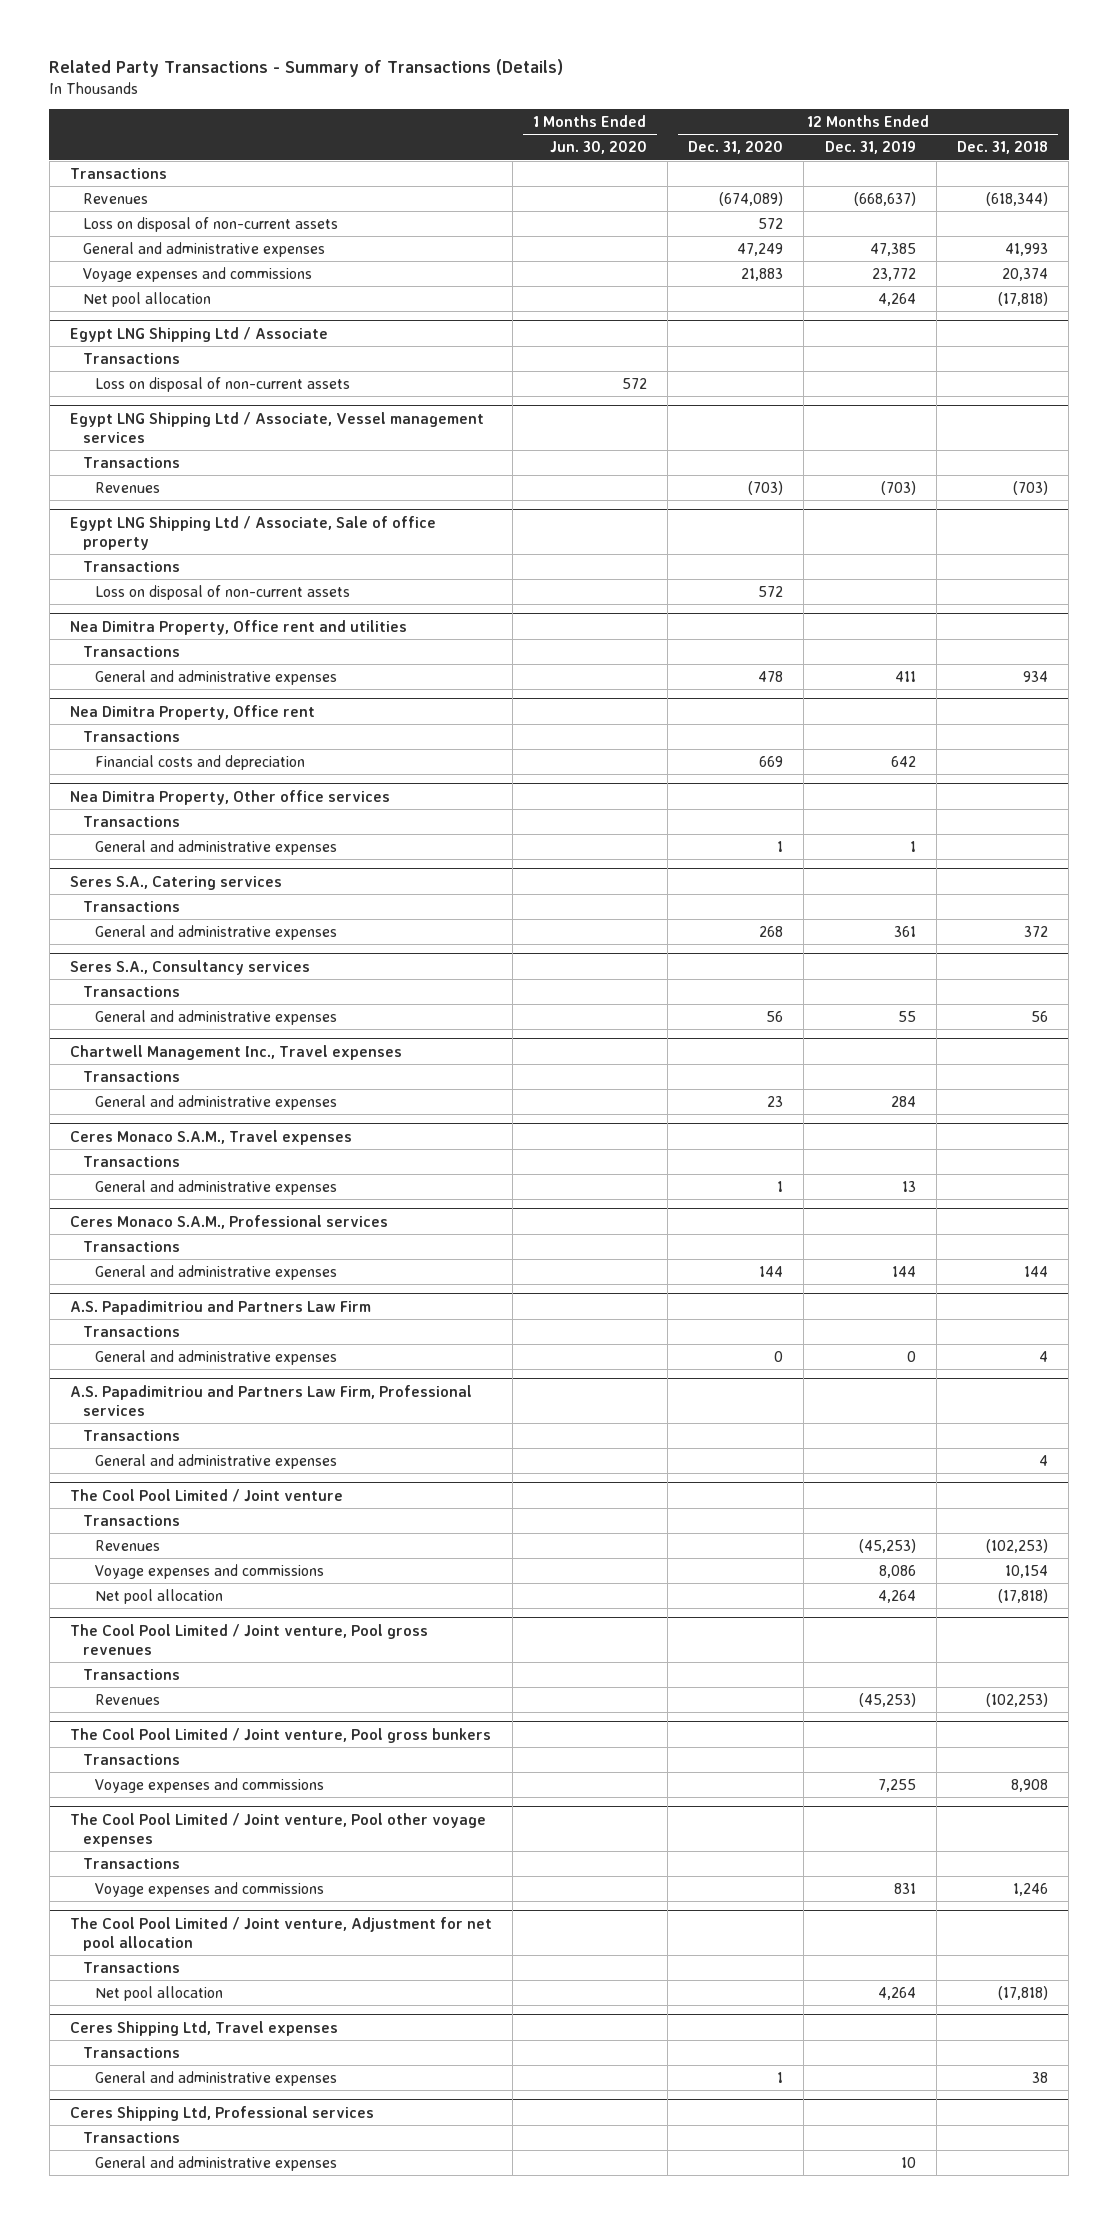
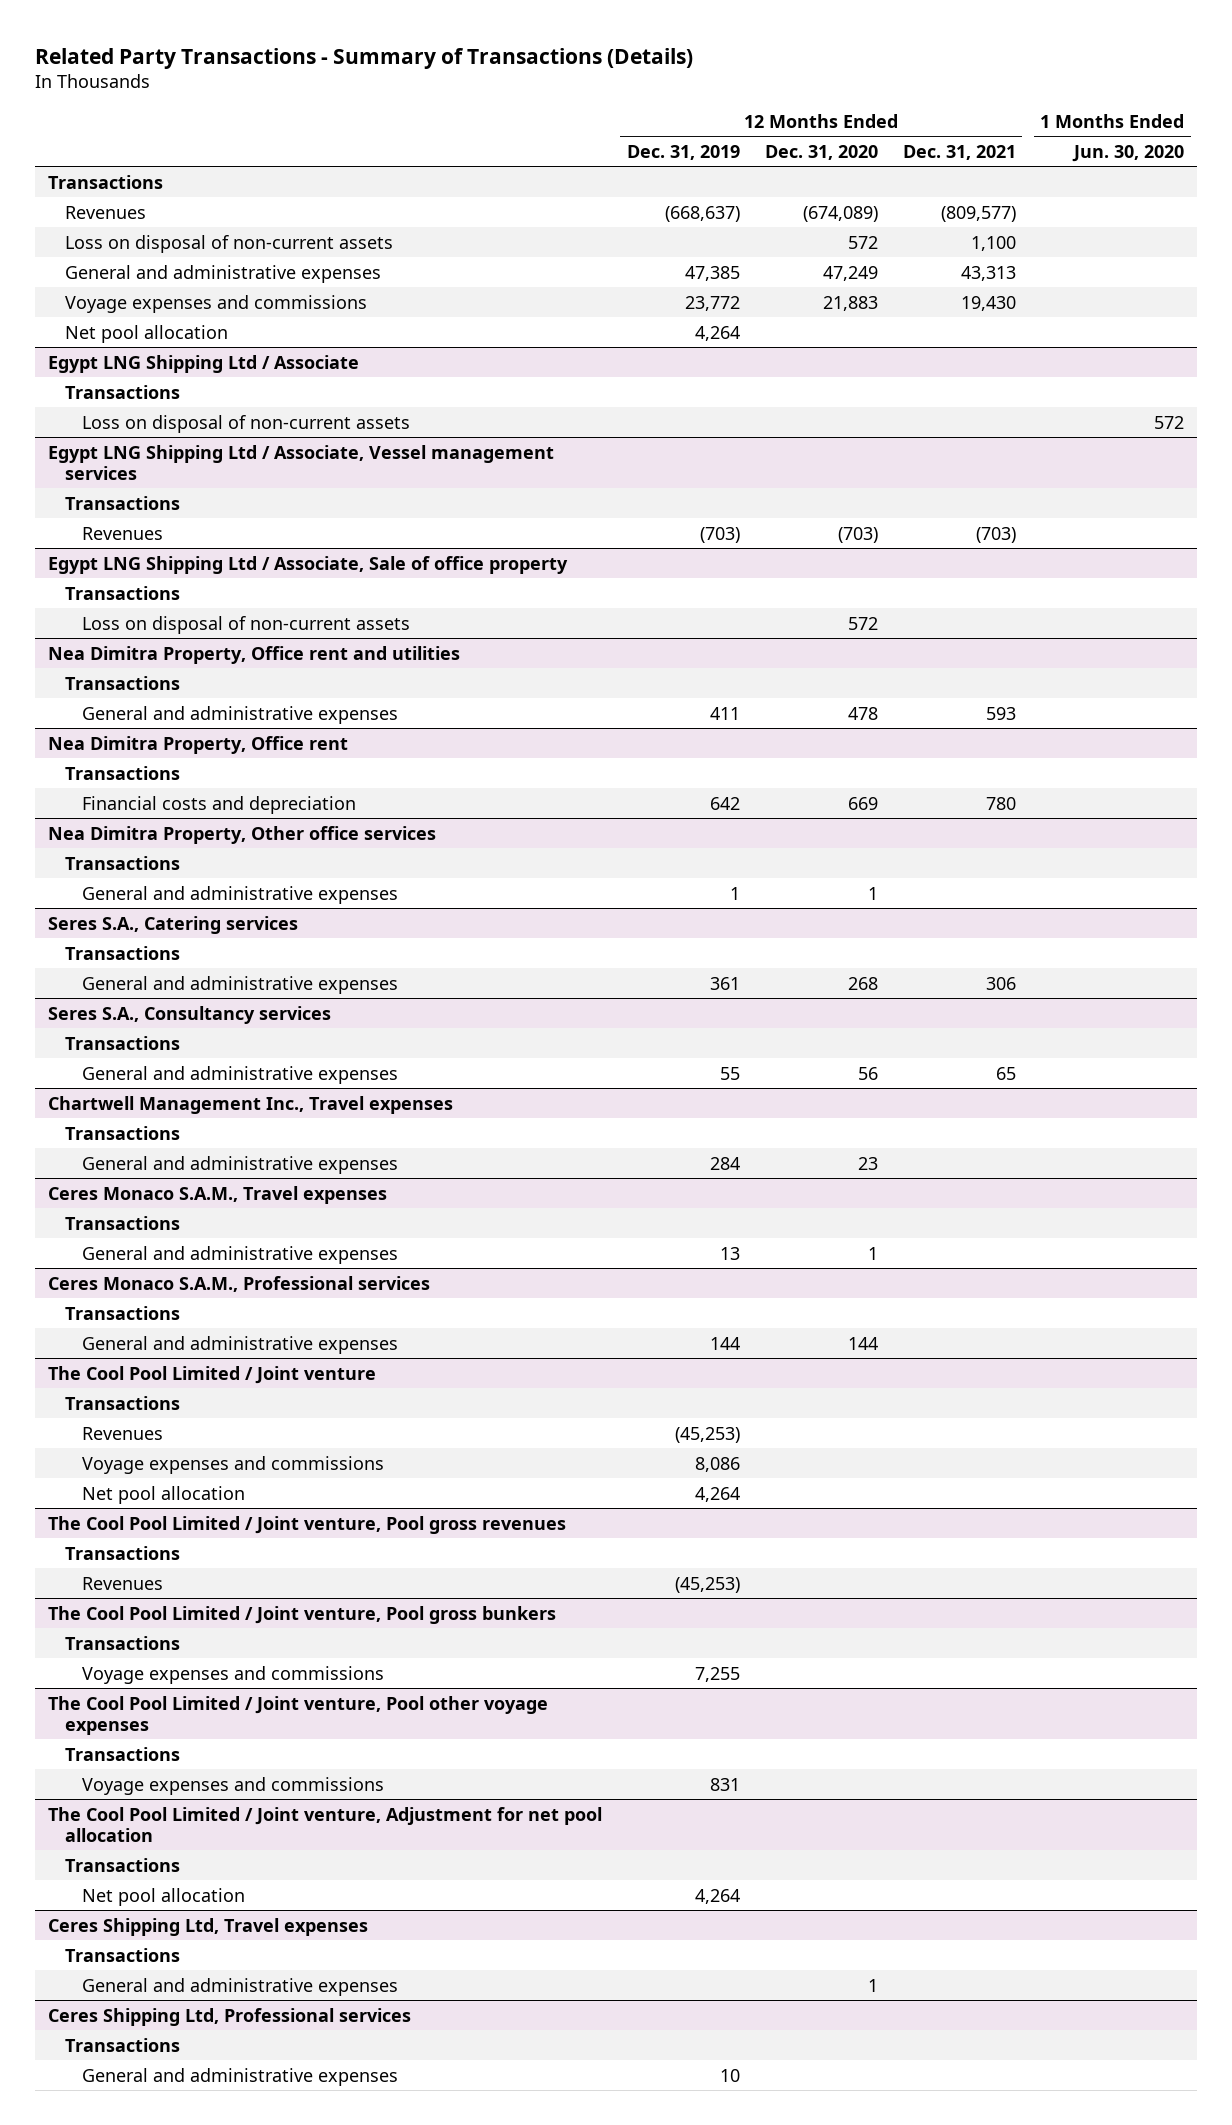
[957,141,1049,155] Dec. 31, 2018 -> none
none -> [902,144,1016,160] Dec. 31, 2021
[70,1299,372,1315] A.S. Papadimitriou and Partners Law Firm -> none
[82,1325,180,1337] Transactions -> none
[95,1349,338,1365] General and administrative expenses -> none
[70,1384,473,1416] A.S. Papadimitriou and Partners Law Firm, Professional services -> none
[82,1429,180,1441] Transactions -> none
[95,1453,338,1469] General and administrative expenses -> none

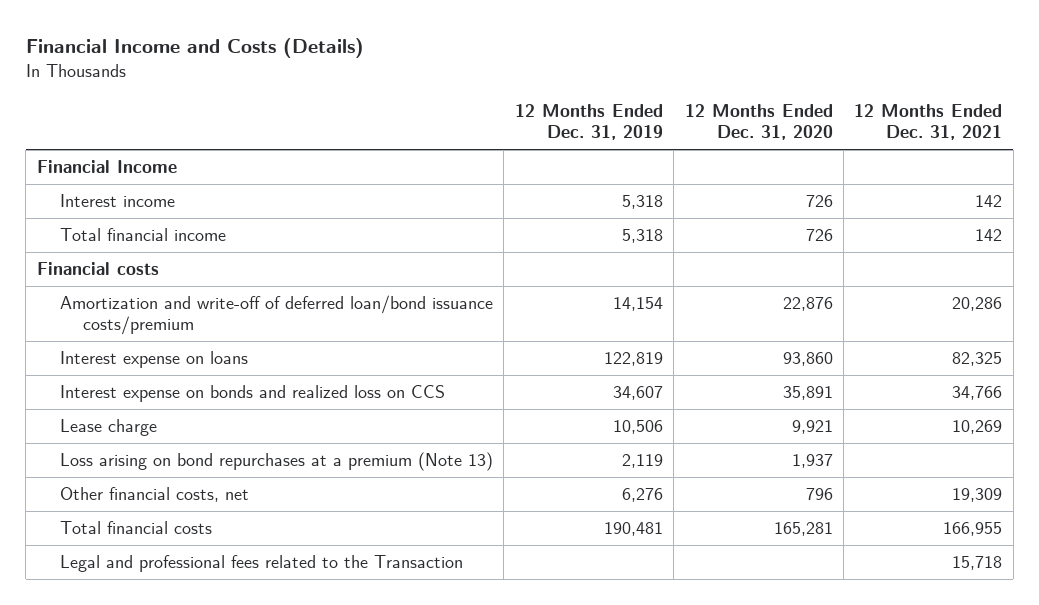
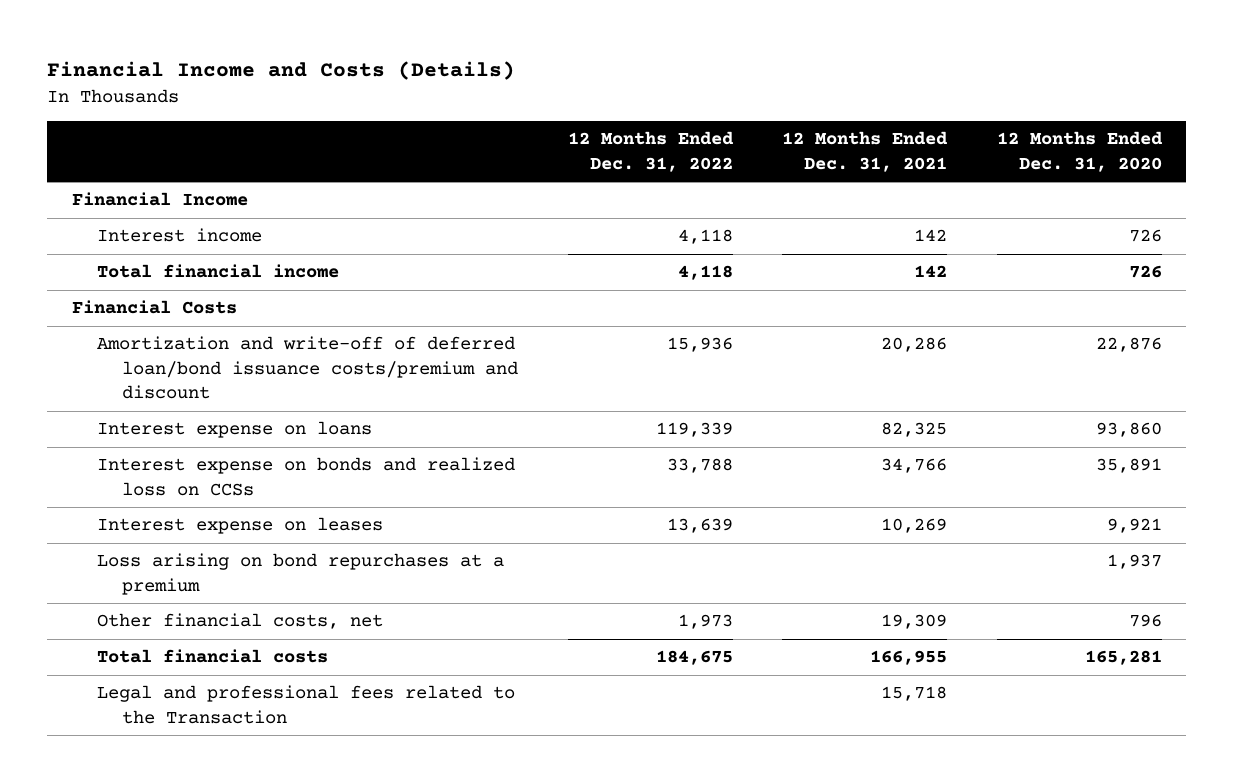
[514,104,663,141] 12 Months Ended Dec. 31, 2019 -> none
none -> [567,131,734,172] 12 Months Ended Dec. 31, 2022
[36,262,159,276] Financial costs -> [71,300,237,315] Financial Costs
[59,295,493,335] Amortization and write-off of deferred loan/bond issuance costs/premium -> [97,336,519,400] Amortization and write-off of deferred loan/bond issuance costs/premium and discount
[59,385,445,403] Interest expense on bonds and realized loss on CCS -> [97,457,516,496] Interest expense on bonds and realized loss on CCSs
[59,419,157,437] Lease charge -> [97,517,384,535] Interest expense on leases
[59,452,493,472] Loss arising on bond repurchases at a premium (Note 13) -> [97,553,505,595] Loss arising on bond repurchases at a premium

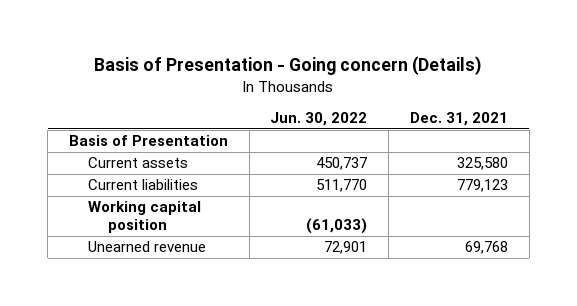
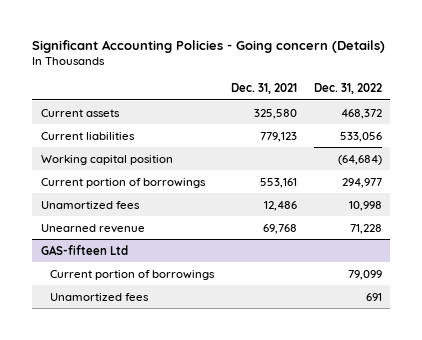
[94,56,483,76] Basis of Presentation - Going concern (Details) -> [32,39,386,53] Significant Accounting Policies - Going concern (Details)
[270,112,368,127] Jun. 30, 2022 -> none
none -> [313,83,382,95] Dec. 31, 2022
[68,135,228,147] Basis of Presentation -> none
none -> [40,177,206,188] Current portion of borrowings
none -> [40,200,140,209] Unamortized fees
none -> [40,244,128,255] GAS-fifteen Ltd
none -> [49,269,215,280] Current portion of borrowings
none -> [49,292,149,301] Unamortized fees

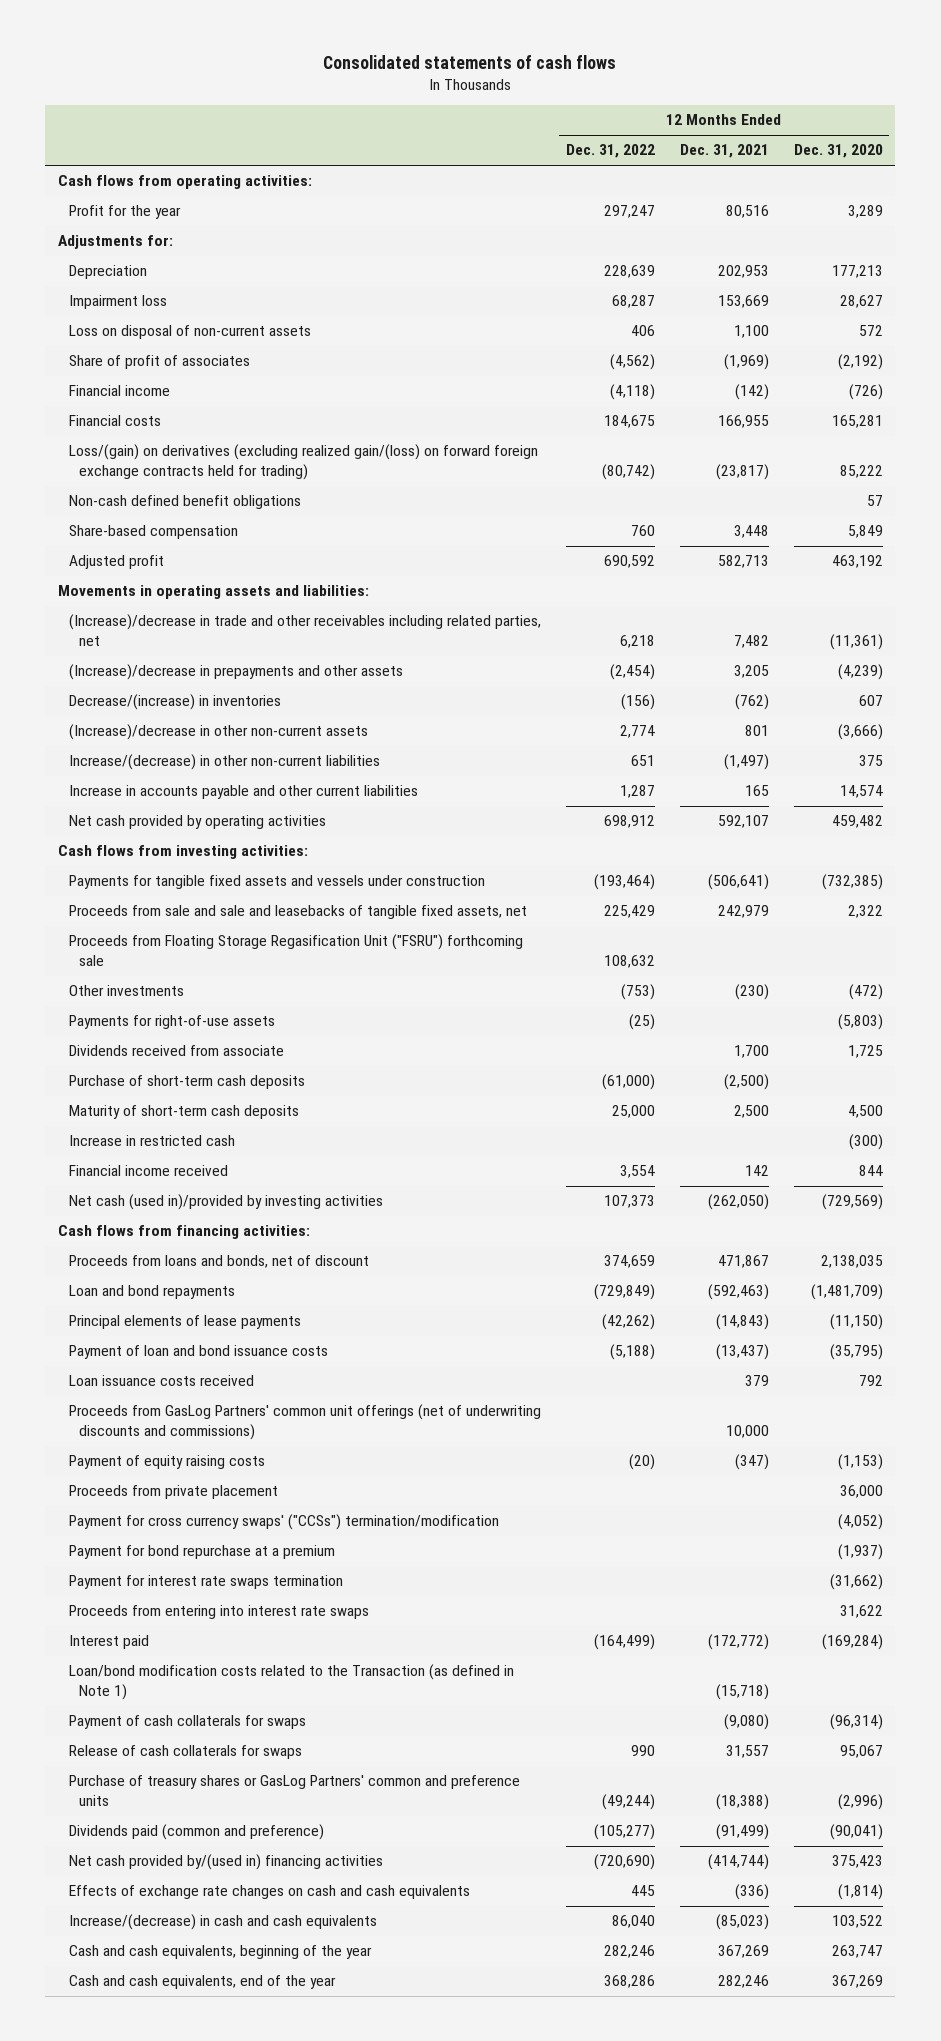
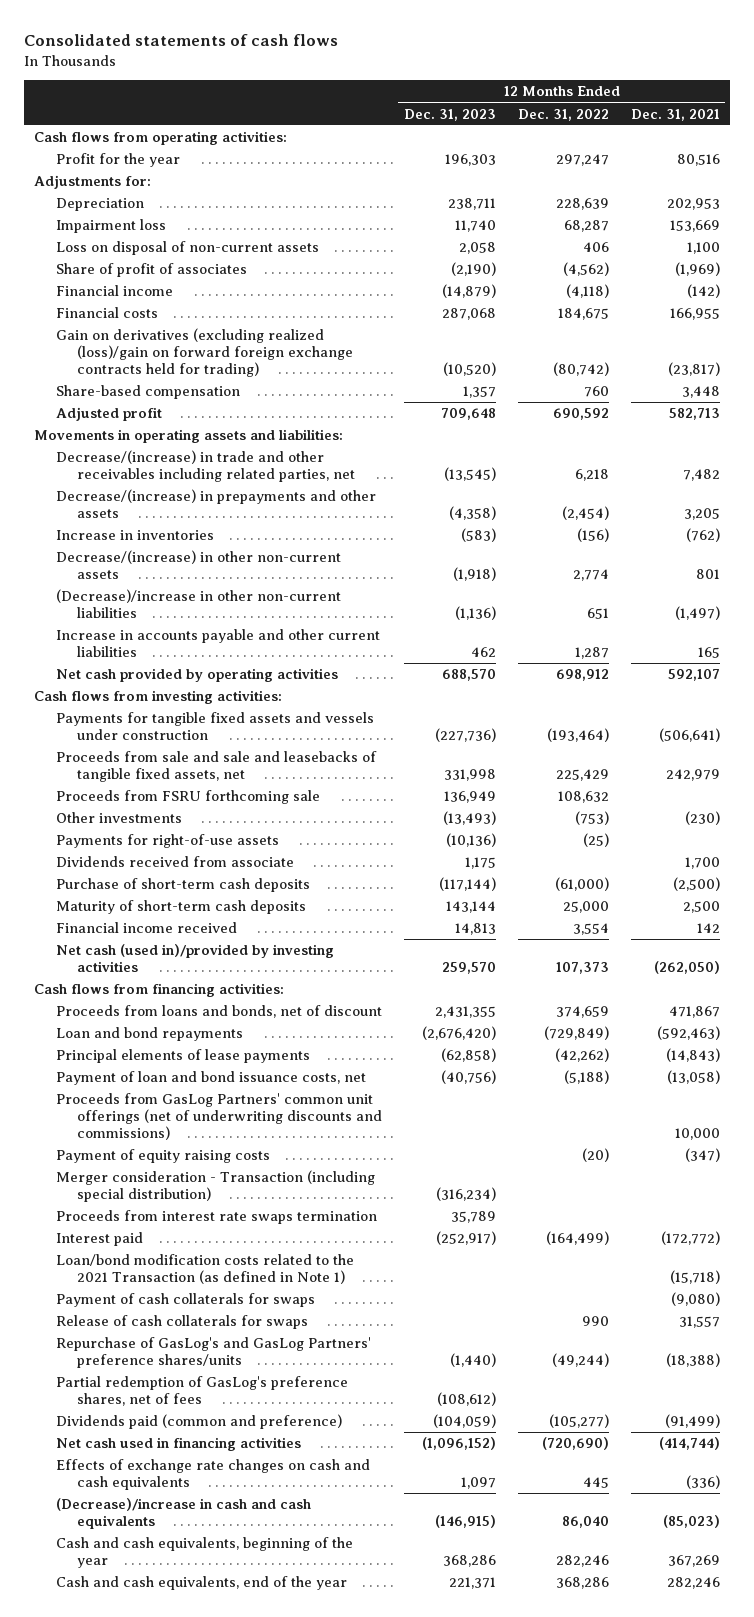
[793,144,883,159] Dec. 31, 2020 -> none
none -> [403,108,496,121] Dec. 31, 2023
[68,495,301,510] Non-cash defined benefit obligations -> none
[68,444,538,481] Loss/(gain) on derivatives (excluding realized gain/(loss) on forward foreign exchange contracts held for trading) -> [55,328,354,377] Gain on derivatives (excluding realized (loss)/gain on forward foreign exchange contracts held for trading)
[68,614,541,647] (Increase)/decrease in trade and other receivables including related parties, net -> [55,450,356,482] Decrease/(increase) in trade and other receivables including related parties, net
[68,664,403,681] (Increase)/decrease in prepayments and other assets -> [55,489,376,518] Decrease/(increase) in prepayments and other assets
[68,694,281,711] Decrease/(increase) in inventories -> [55,530,214,541] Increase in inventories
[68,724,368,741] (Increase)/decrease in other non-current assets -> [55,550,341,579] Decrease/(increase) in other non-current assets
[68,754,380,771] Increase/(decrease) in other non-current liabilities -> [55,589,341,618] (Decrease)/increase in other non-current liabilities
[68,934,523,967] Proceeds from Floating Storage Regasification Unit ("FSRU") forthcoming sale -> [55,790,320,805] Proceeds from FSRU forthcoming sale
[68,1135,235,1147] Increase in restricted cash -> none
[68,1375,254,1387] Loan issuance costs received -> none
[68,1345,328,1360] Payment of loan and bond issuance costs -> [55,1071,366,1086] Payment of loan and bond issuance costs, net
[715,1344,769,1361] (13,437) -> [666,1070,720,1085] (13,058)
[68,1485,278,1500] Proceeds from private placement -> none
[68,1514,499,1531] Payment for cross currency swaps' ("CCSs") termination/modification -> none
[68,1545,335,1560] Payment for bond repurchase at a premium -> none
[68,1605,369,1620] Proceeds from entering into interest rate swaps -> none
none -> [55,1170,375,1202] Merger consideration - Transaction (including special distribution)
[68,1575,343,1590] Payment for interest rate swaps termination -> [55,1210,377,1225] Proceeds from interest rate swaps termination
[68,1664,514,1701] Loan/bond modification costs related to the Transaction (as defined in Note 1) -> [55,1254,354,1284] Loan/bond modification costs related to the 2021 Transaction (as defined in Note 1)
[68,1775,520,1807] Purchase of treasury shares or GasLog Partners' common and preference units -> [55,1337,371,1368] Repurchase of GasLog's and GasLog Partners' preference shares/units
none -> [55,1376,348,1406] Partial redemption of GasLog's preference shares, net of fees
[68,1854,383,1871] Net cash provided by/(used in) financing activities -> [55,1437,301,1452] Net cash used in financing activities
[68,1914,377,1931] Increase/(decrease) in cash and cash equivalents -> [55,1498,311,1529] (Decrease)/increase in cash and cash equivalents

